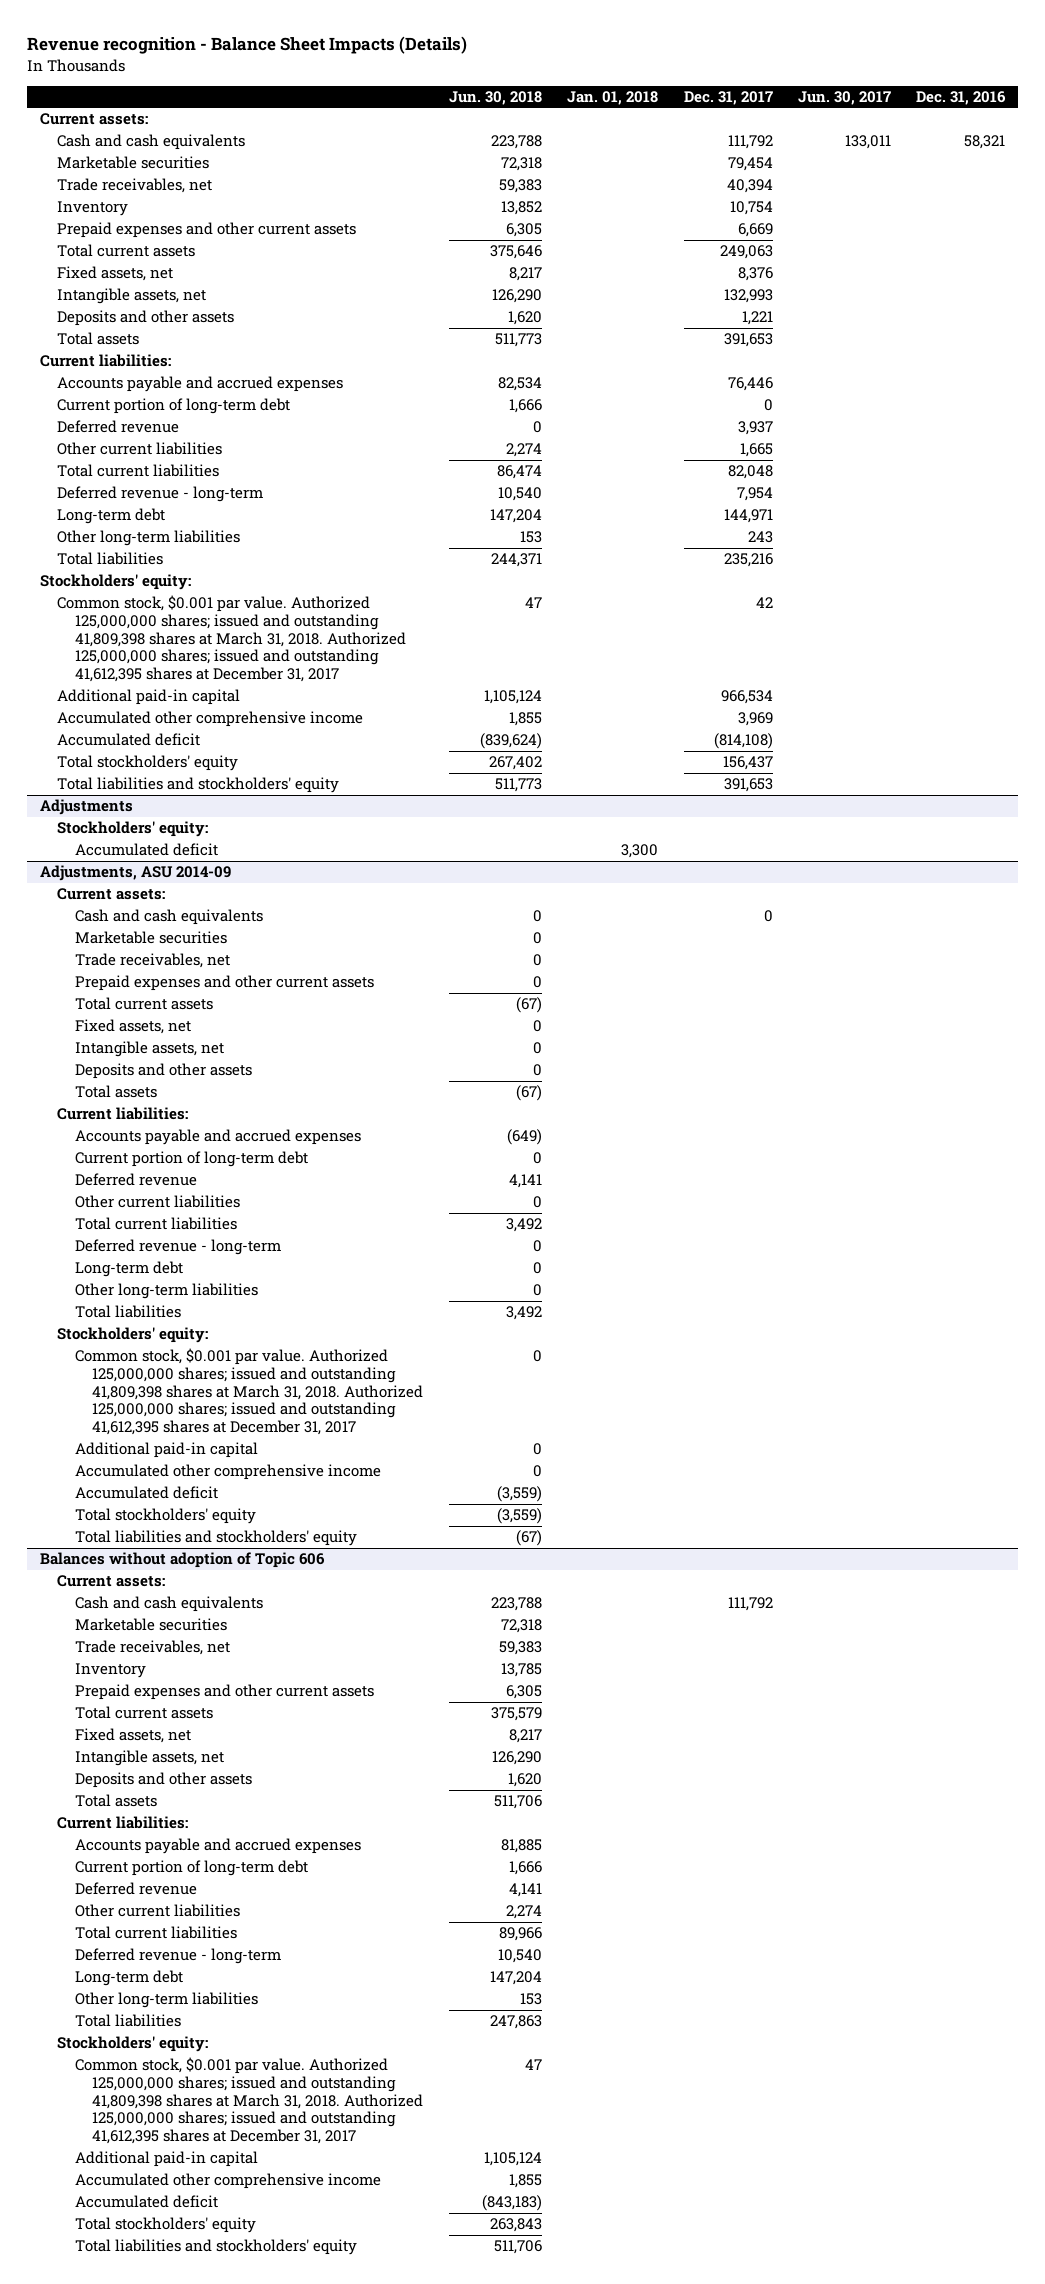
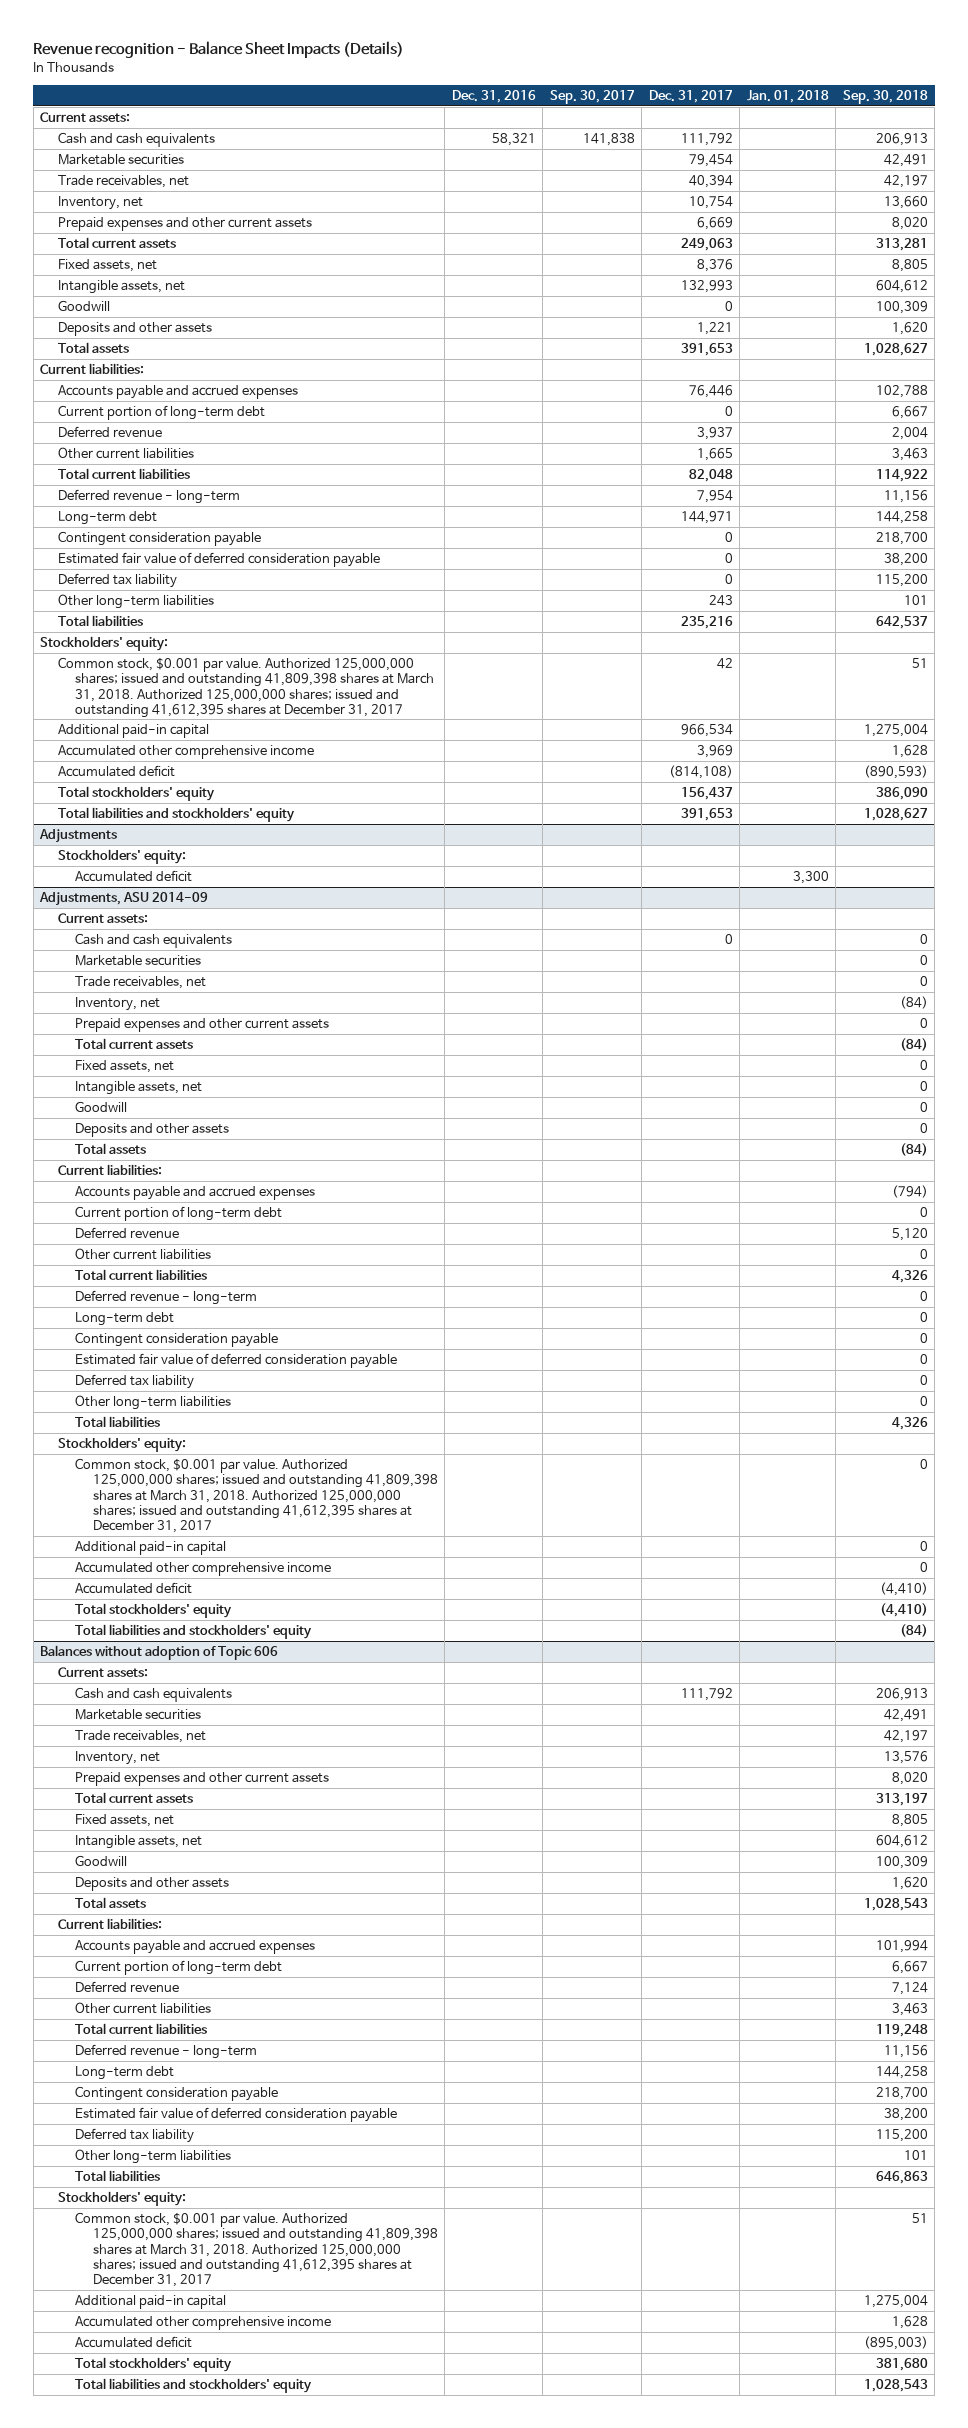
[448,90,542,105] Jun. 30, 2018 -> none
[797,90,891,105] Jun. 30, 2017 -> none
none -> [549,90,635,105] Sep. 30, 2017
none -> [842,90,928,105] Sep. 30, 2018
[57,201,129,217] Inventory -> [57,196,143,211] Inventory, net
none -> [57,300,110,312] Goodwill
none -> [57,531,261,547] Contingent consideration payable
none -> [57,552,380,568] Estimated fair value of deferred consideration payable
none -> [57,573,177,589] Deferred tax liability
none -> [75,997,161,1012] Inventory, net
none -> [75,1101,128,1113] Goodwill
none -> [75,1332,279,1348] Contingent consideration payable
none -> [75,1353,398,1369] Estimated fair value of deferred consideration payable
none -> [75,1374,195,1390] Deferred tax liability
[74,1663,146,1679] Inventory -> [75,1751,161,1766] Inventory, net
none -> [75,1855,128,1867] Goodwill
none -> [75,2086,279,2102] Contingent consideration payable
none -> [75,2107,398,2123] Estimated fair value of deferred consideration payable
none -> [75,2128,195,2144] Deferred tax liability

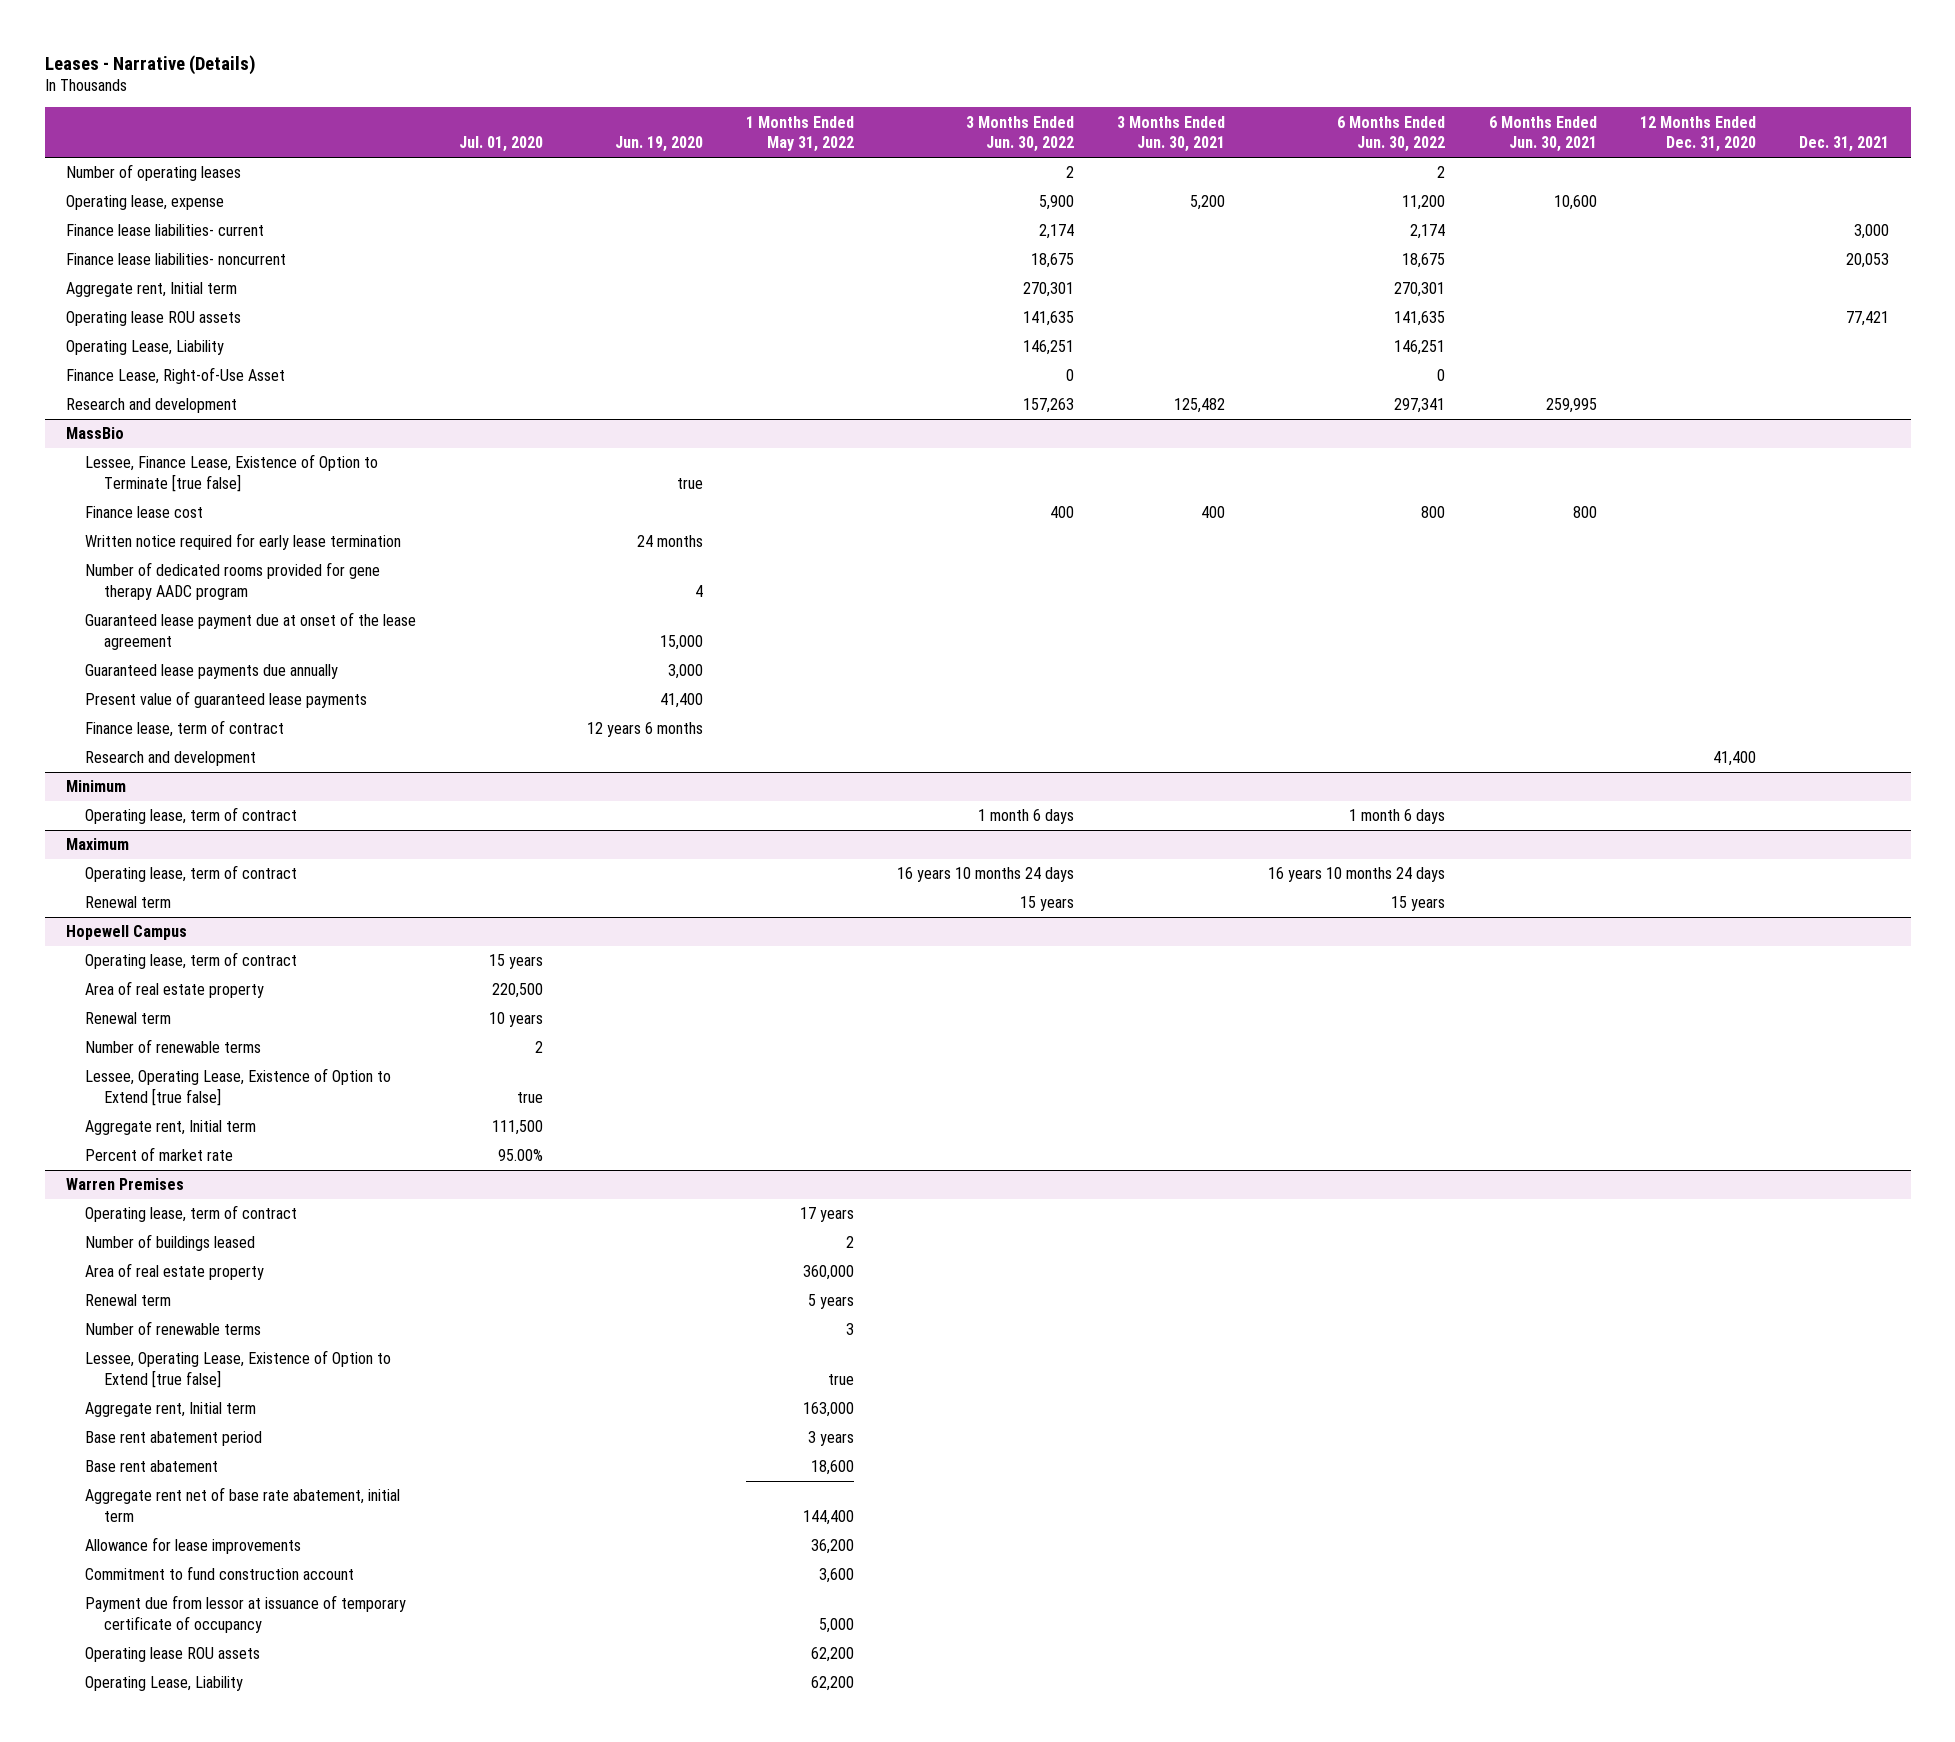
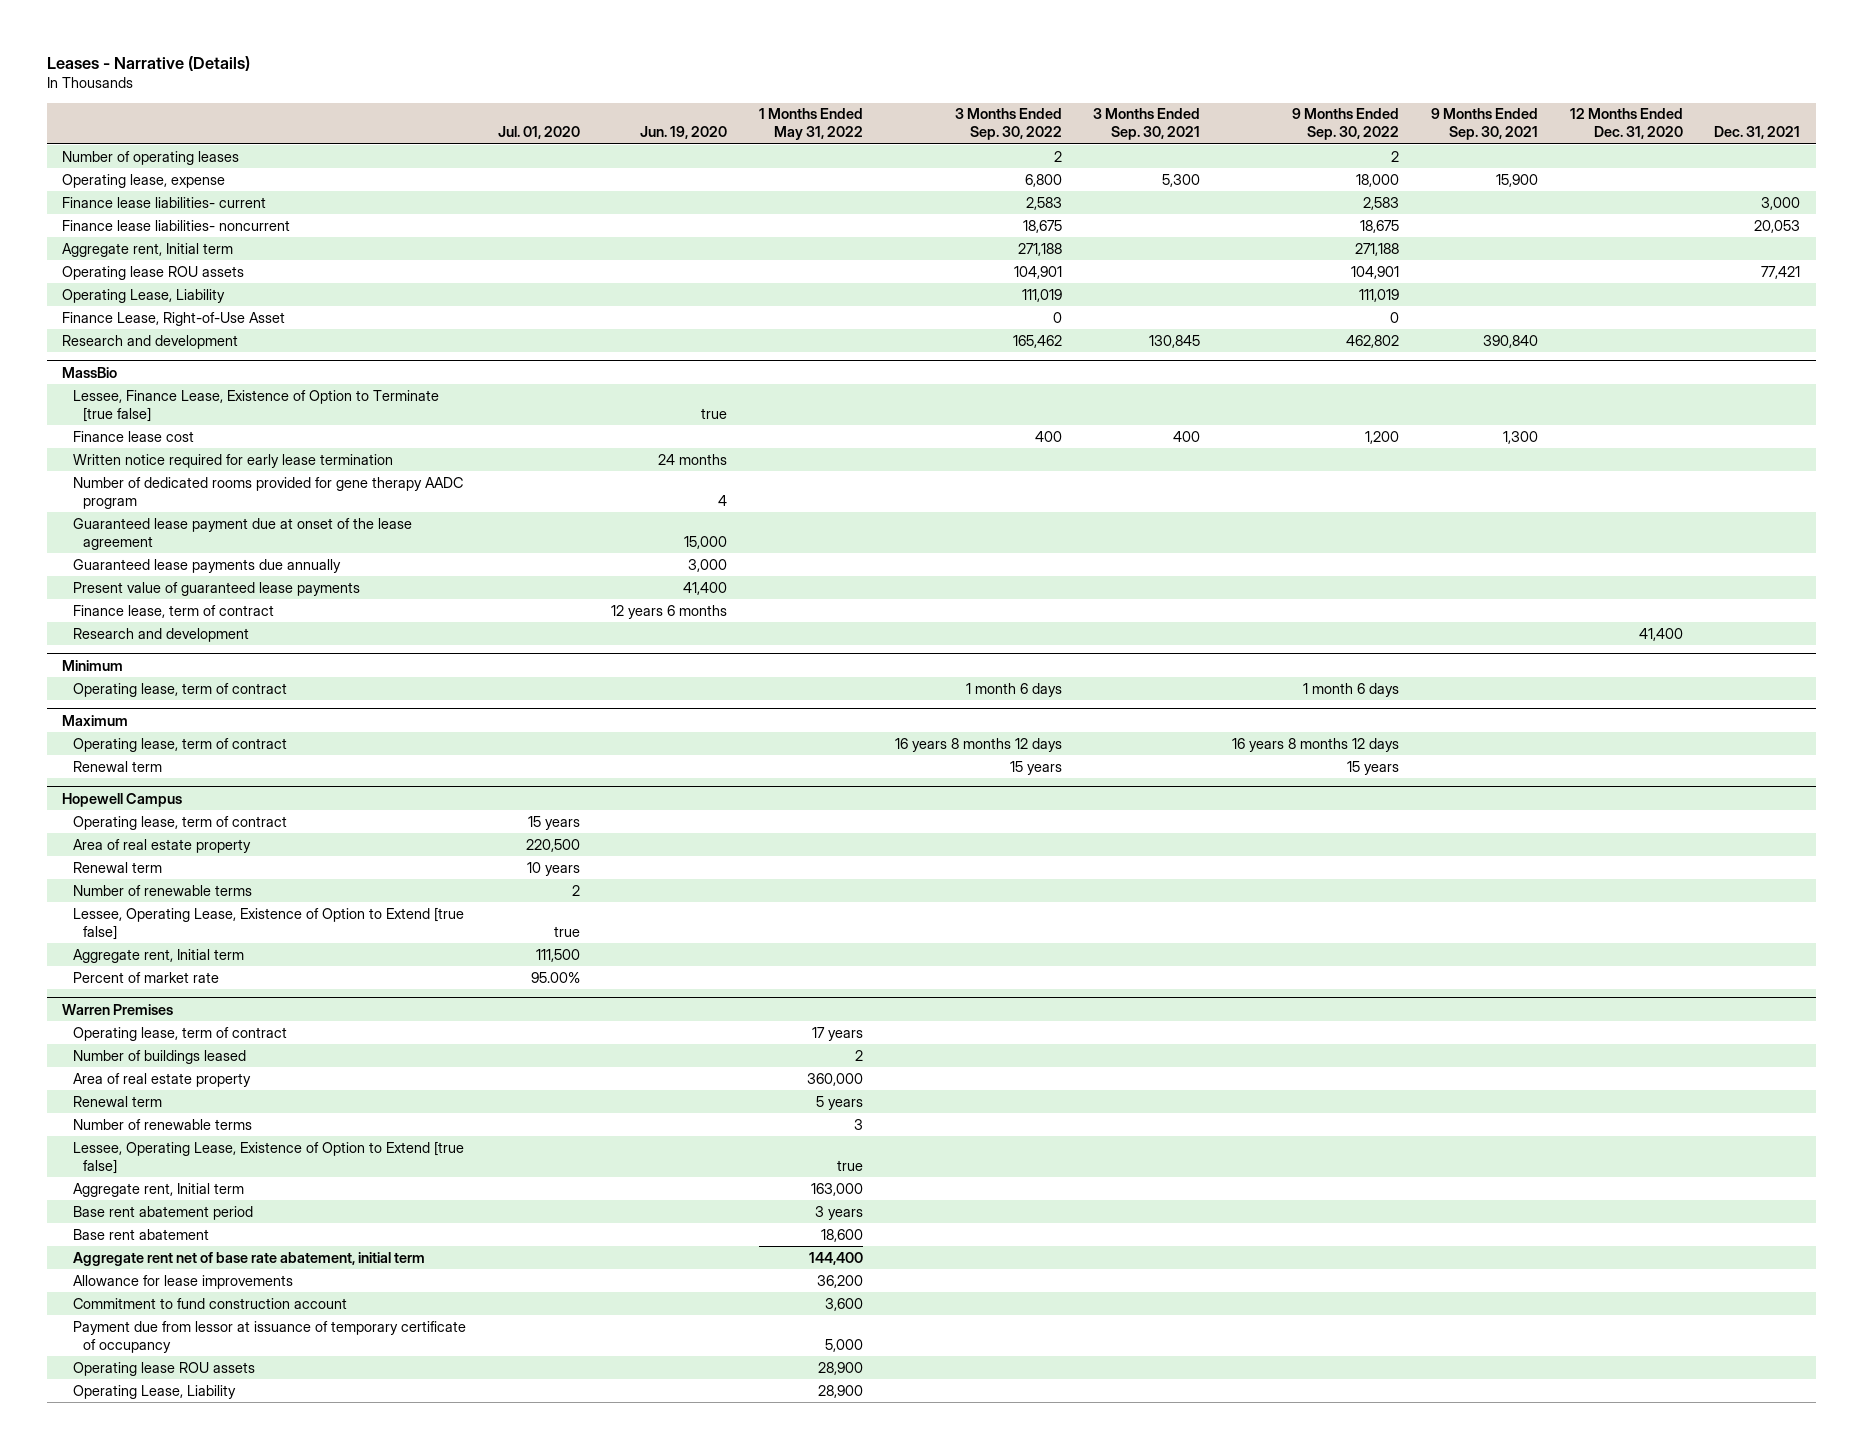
[965,115,1074,153] 3 Months Ended Jun. 30, 2022 -> none
[1117,115,1226,153] 3 Months Ended Jun. 30, 2021 -> none
[1337,115,1446,153] 6 Months Ended Jun. 30, 2022 -> none
[1488,115,1597,153] 6 Months Ended Jun. 30, 2021 -> none
none -> [954,108,1062,141] 3 Months Ended Sep. 30, 2022
none -> [1093,108,1201,141] 3 Months Ended Sep. 30, 2021
none -> [1292,108,1400,141] 9 Months Ended Sep. 30, 2022
none -> [1430,108,1538,141] 9 Months Ended Sep. 30, 2021
[810,1647,854,1663] 62,200 -> [817,1361,863,1375] 28,900
[810,1676,854,1692] 62,200 -> [817,1384,863,1398] 28,900

